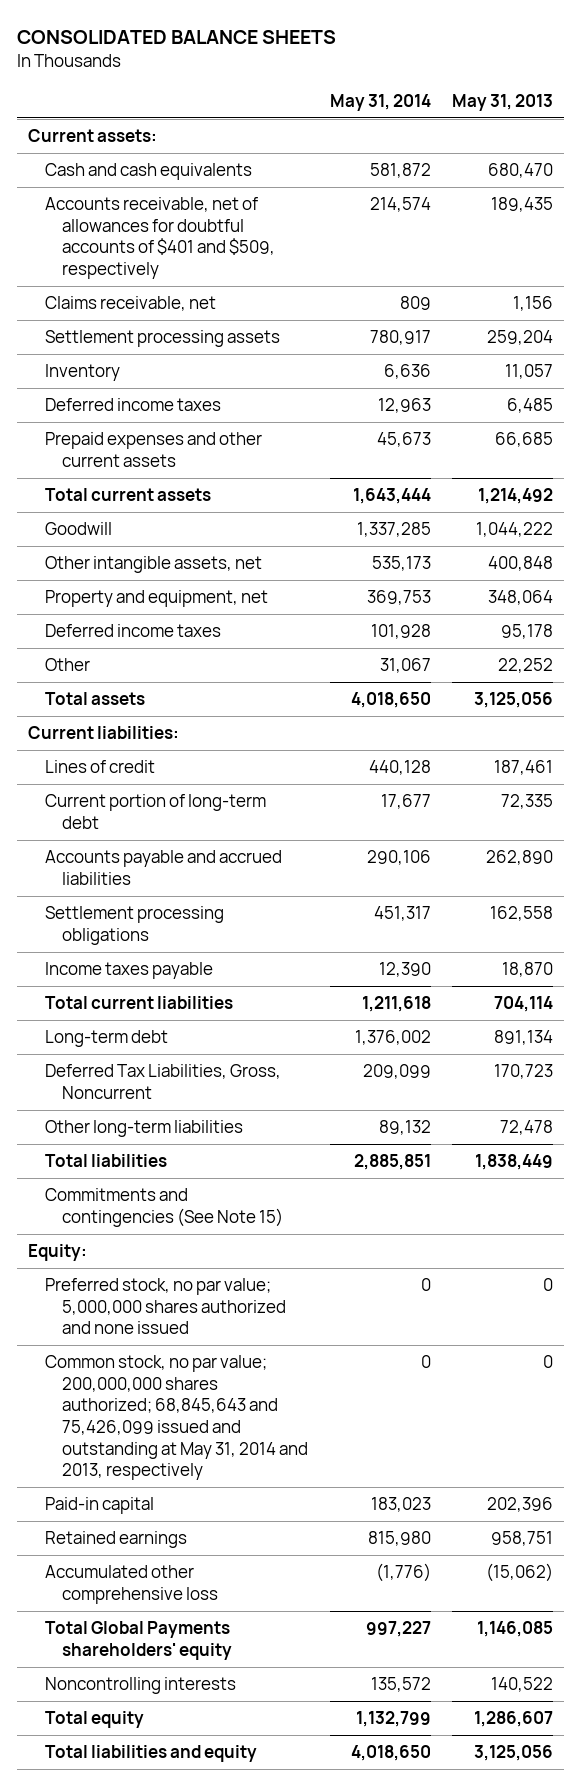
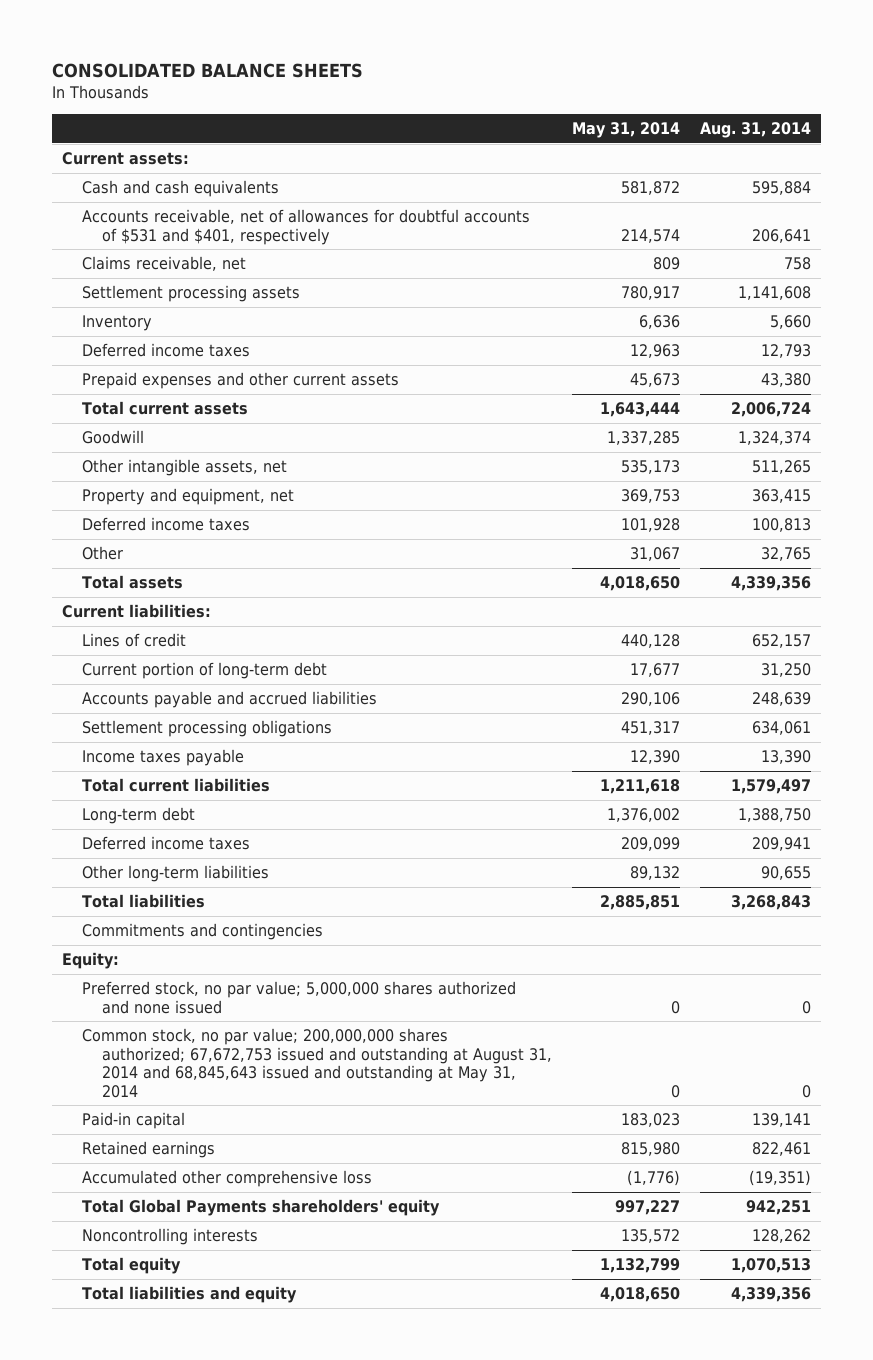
[452,94,554,112] May 31, 2013 -> none
none -> [699,121,811,138] Aug. 31, 2014
[45,197,275,279] Accounts receivable, net of allowances for doubtful accounts of $401 and $509, respectively -> [82,209,531,245] Accounts receivable, net of allowances for doubtful accounts of $531 and $401, respectively
[45,1064,282,1099] Deferred Tax Liabilities, Gross, Noncurrent -> [82,836,251,851] Deferred income taxes
[45,1188,283,1227] Commitments and contingencies (See Note 15) -> [82,923,324,941] Commitments and contingencies
[45,1355,308,1481] Common stock, no par value; 200,000,000 shares authorized; 68,845,643 and 75,426,099 issued and outstanding at May 31, 2014 and 2013, respectively -> [82,1028,553,1098] Common stock, no par value; 200,000,000 shares authorized; 67,672,753 issued and outstanding at August 31, 2014 and 68,845,643 issued and outstanding at May 31, 2014

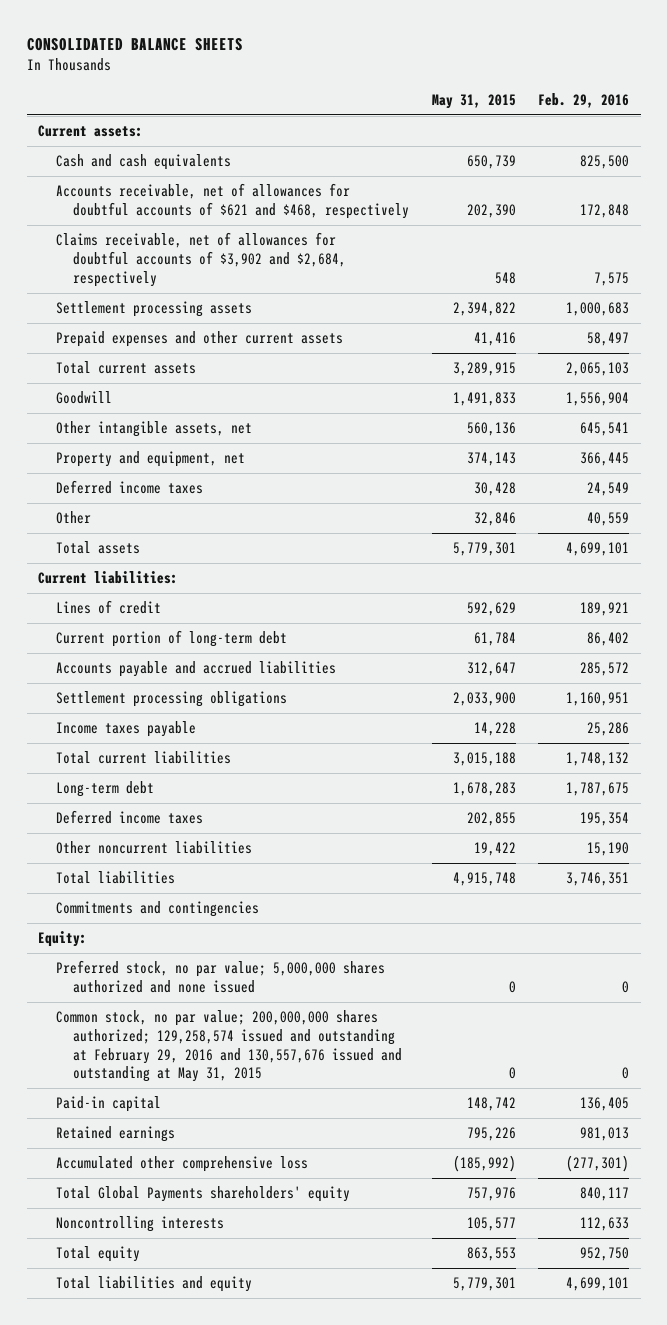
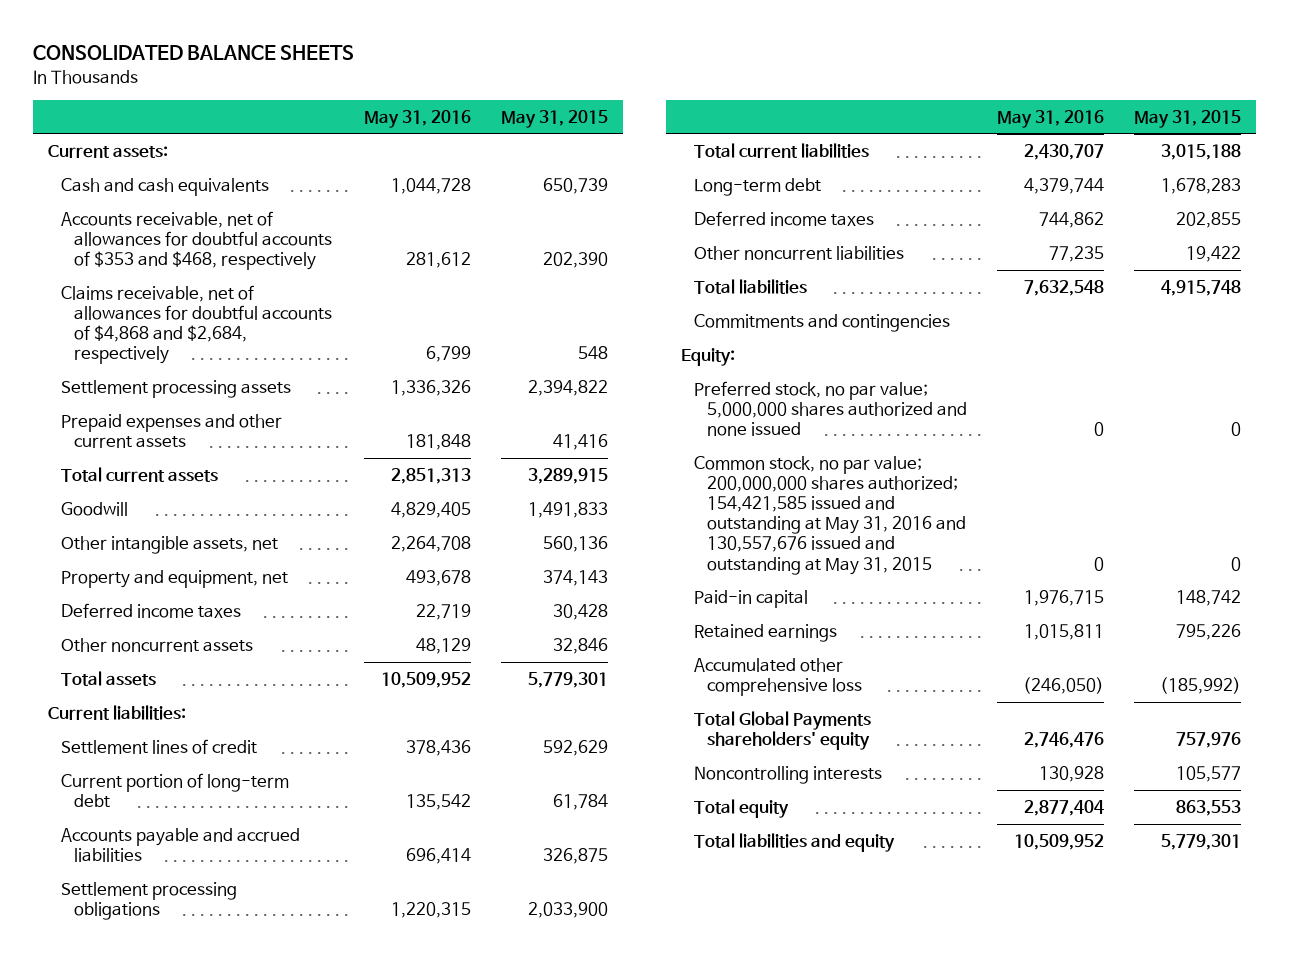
[538,92,630,108] Feb. 29, 2016 -> none
none -> [363,109,471,128] May 31, 2016
[55,183,410,220] Accounts receivable, net of allowances for doubtful accounts of $621 and $468, respectively -> [60,210,332,271] Accounts receivable, net of allowances for doubtful accounts of $353 and $468, respectively
[55,232,347,287] Claims receivable, net of allowances for doubtful accounts of $3,902 and $2,684, respectively -> [60,284,332,365] Claims receivable, net of allowances for doubtful accounts of $4,868 and $2,684, respectively
[55,511,91,525] Other -> [60,637,253,652] Other noncurrent assets
[55,600,161,615] Lines of credit -> [60,738,257,754] Settlement lines of credit
[466,662,516,677] 312,647 -> [542,848,608,865] 326,875
[55,721,196,738] Income taxes payable -> none
[55,1010,403,1083] Common stock, no par value; 200,000,000 shares authorized; 129,258,574 issued and outstanding at February 29, 2016 and 130,557,676 issued and outstanding at May 31, 2015 -> [693,455,966,575] Common stock, no par value; 200,000,000 shares authorized; 154,421,585 issued and outstanding at May 31, 2016 and 130,557,676 issued and outstanding at May 31, 2015

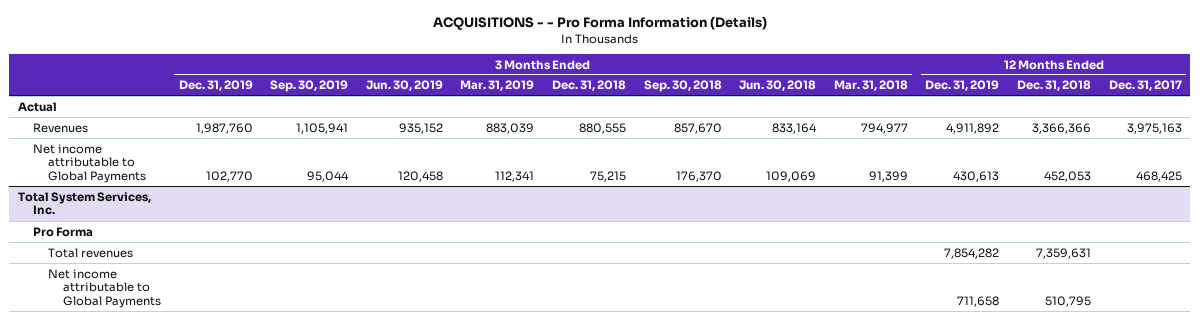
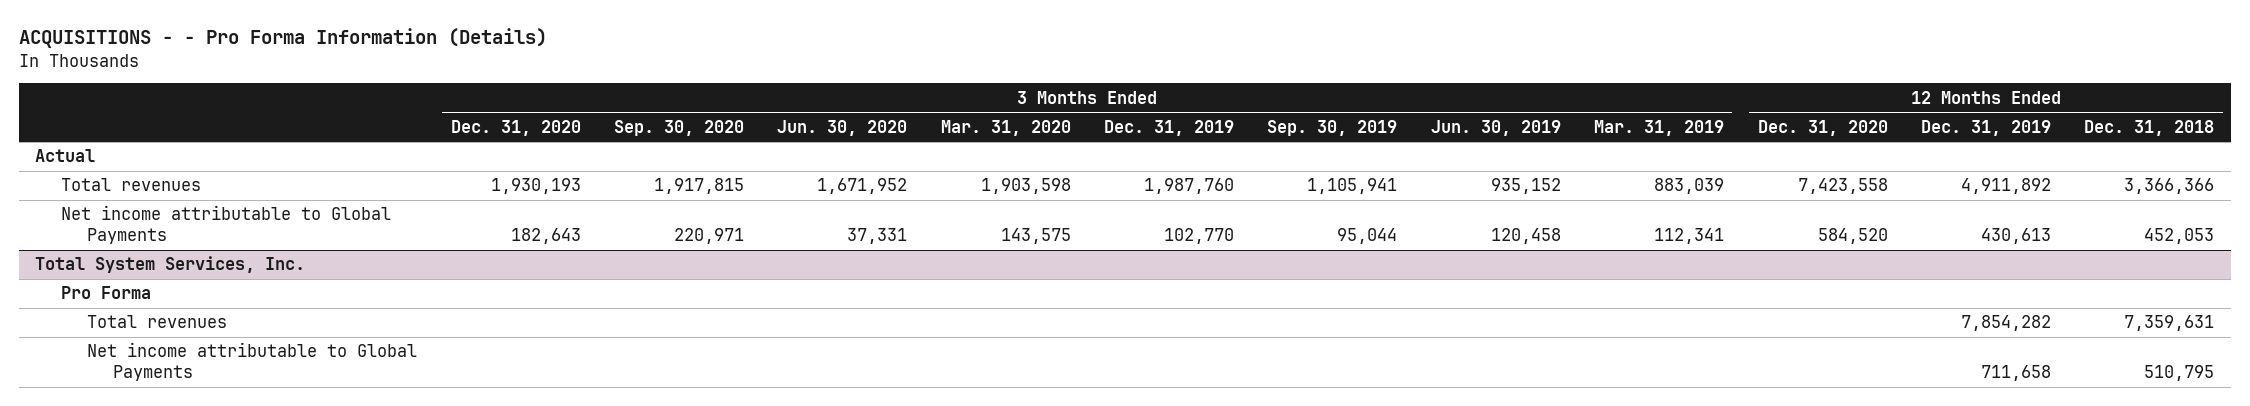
[552,80,627,92] Dec. 31, 2018 -> none
[643,80,722,93] Sep. 30, 2018 -> none
[739,80,817,92] Jun. 30, 2018 -> none
[833,80,908,92] Mar. 31, 2018 -> none
[1108,80,1182,92] Dec. 31, 2017 -> none
none -> [450,119,581,136] Dec. 31, 2020
none -> [613,119,744,136] Sep. 30, 2020
none -> [777,119,908,136] Jun. 30, 2020
none -> [940,119,1071,136] Mar. 31, 2020
none -> [1757,119,1888,136] Dec. 31, 2020
[33,122,89,133] Revenues -> [61,178,202,192] Total revenues

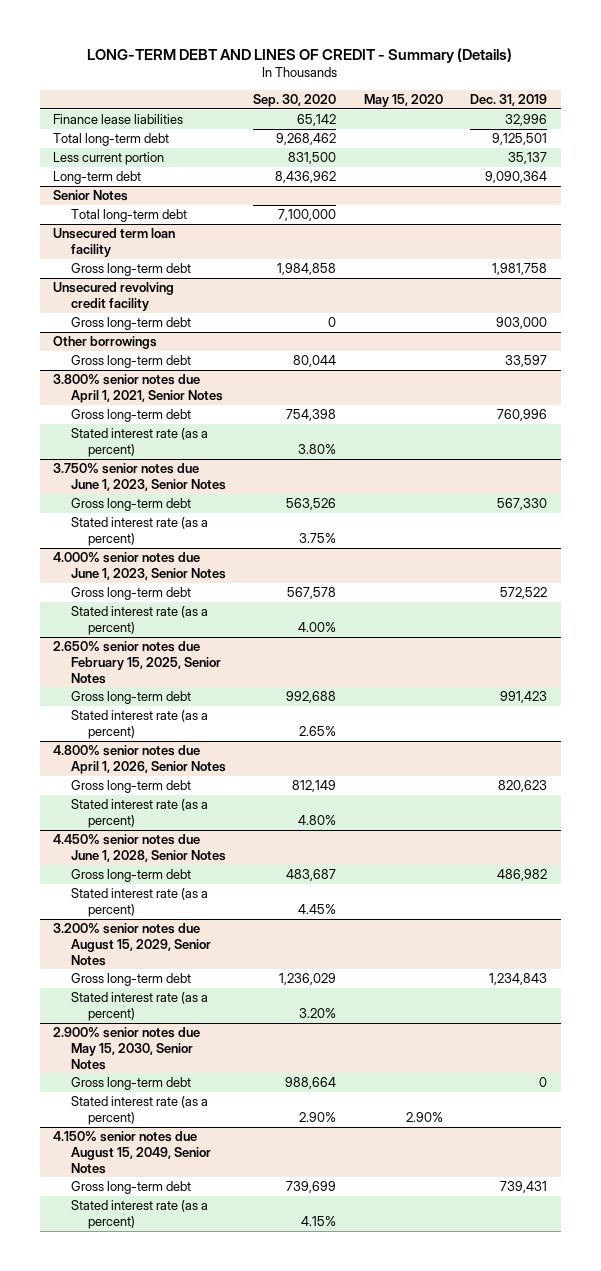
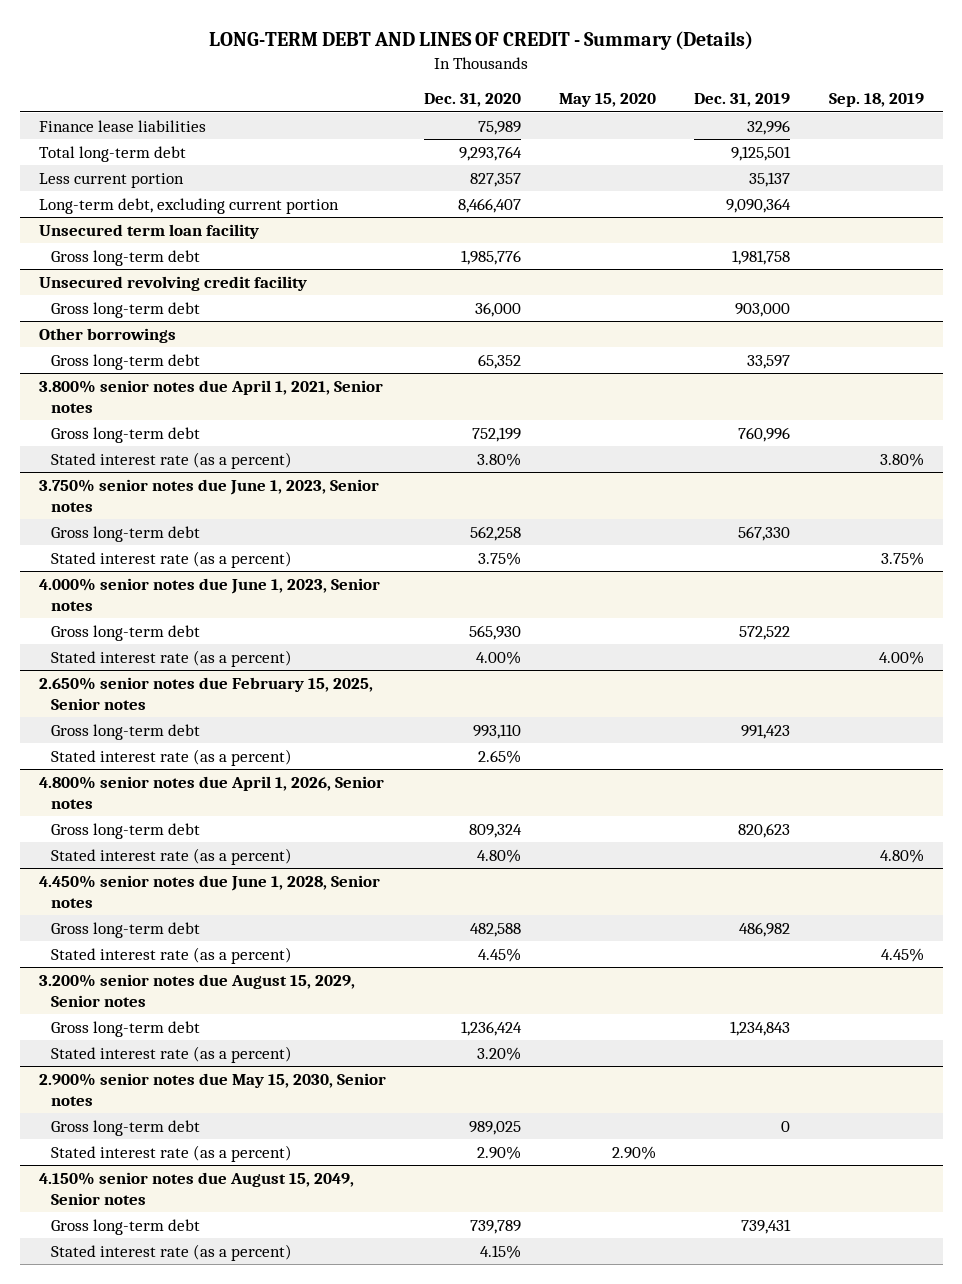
[253,94,337,108] Sep. 30, 2020 -> none
none -> [423,93,521,108] Dec. 31, 2020
none -> [828,93,924,108] Sep. 18, 2019
[53,190,129,202] Senior Notes -> none
[70,209,187,223] Total long-term debt -> none
[53,171,142,185] Long-term debt -> [38,197,339,214] Long-term debt, excluding current portion
[53,374,223,403] 3.800% senior notes due April 1, 2021, Senior Notes -> [38,379,383,413] 3.800% senior notes due April 1, 2021, Senior notes
[53,463,226,491] 3.750% senior notes due June 1, 2023, Senior Notes -> [38,478,379,512] 3.750% senior notes due June 1, 2023, Senior notes
[53,552,226,580] 4.000% senior notes due June 1, 2023, Senior Notes -> [38,577,380,611] 4.000% senior notes due June 1, 2023, Senior notes
[53,641,221,684] 2.650% senior notes due February 15, 2025, Senior Notes -> [38,676,373,710] 2.650% senior notes due February 15, 2025, Senior notes
[53,745,226,774] 4.800% senior notes due April 1, 2026, Senior Notes -> [38,775,384,809] 4.800% senior notes due April 1, 2026, Senior notes
[53,834,226,862] 4.450% senior notes due June 1, 2028, Senior Notes -> [38,874,380,908] 4.450% senior notes due June 1, 2028, Senior notes
[53,923,211,966] 3.200% senior notes due August 15, 2029, Senior Notes -> [38,973,355,1007] 3.200% senior notes due August 15, 2029, Senior notes
[53,1027,201,1070] 2.900% senior notes due May 15, 2030, Senior Notes -> [38,1072,386,1106] 2.900% senior notes due May 15, 2030, Senior notes
[53,1131,211,1174] 4.150% senior notes due August 15, 2049, Senior Notes -> [38,1171,354,1205] 4.150% senior notes due August 15, 2049, Senior notes

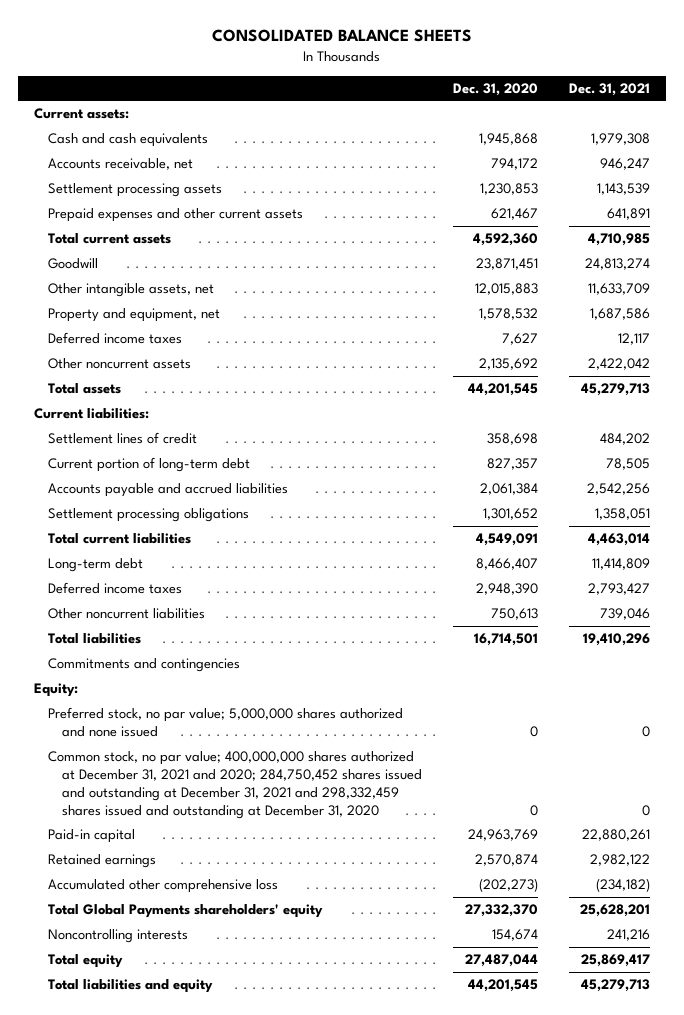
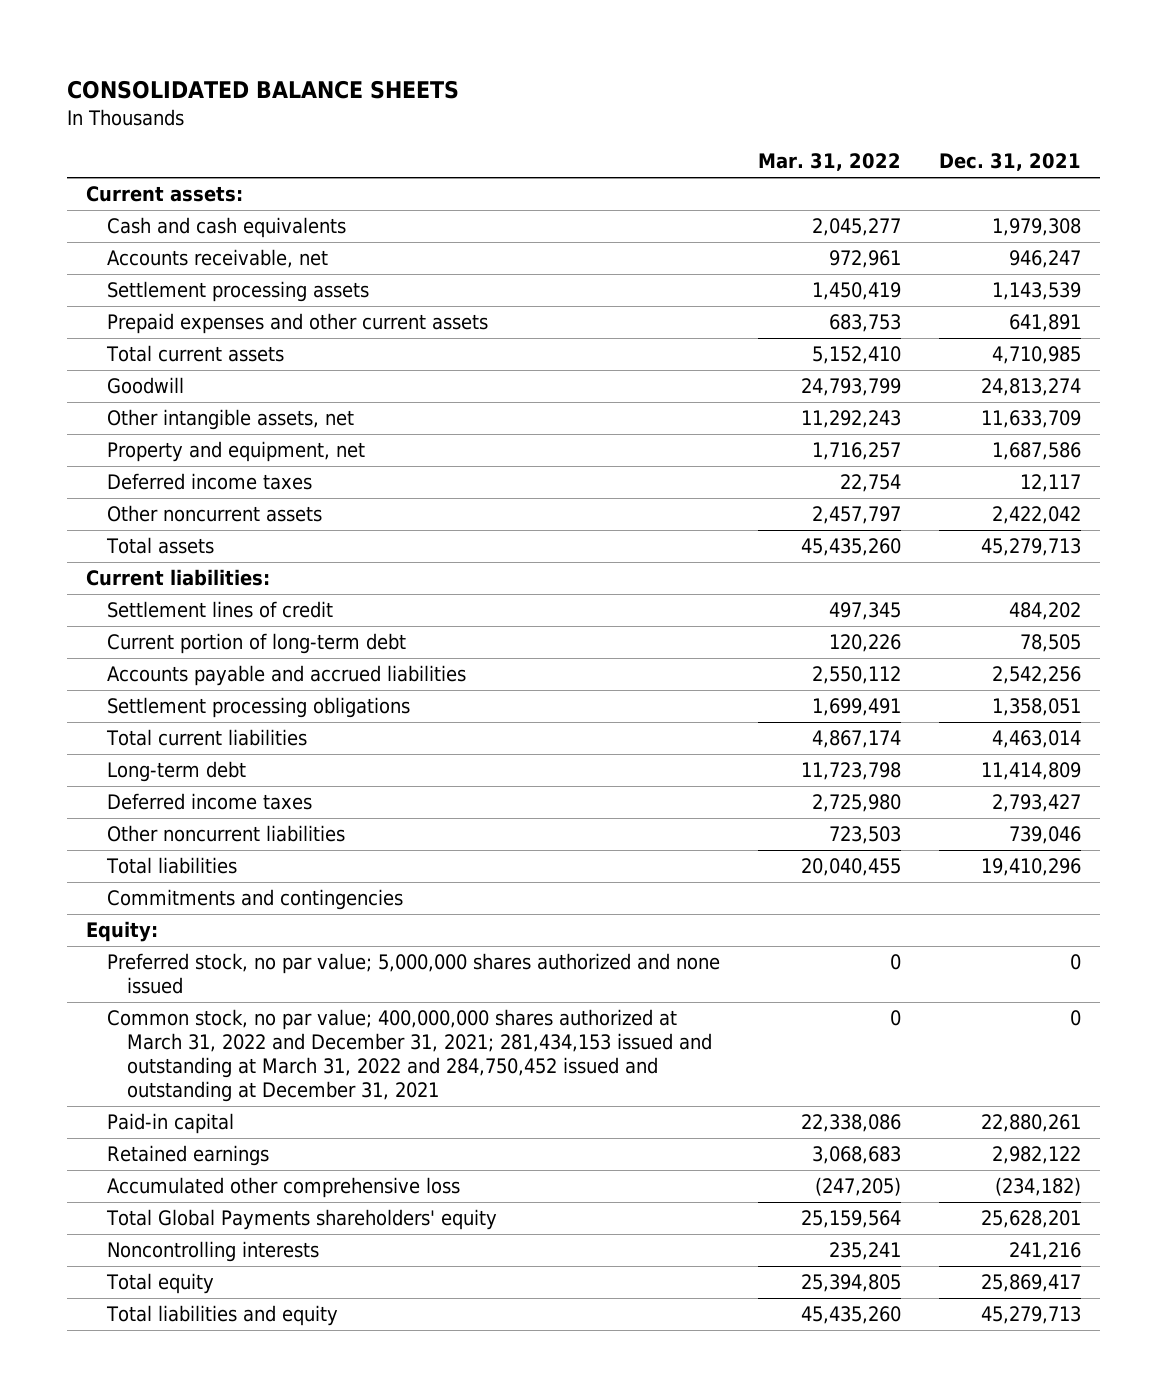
[452,82,538,96] Dec. 31, 2020 -> none
none -> [757,153,901,172] Mar. 31, 2022
[47,751,422,820] Common stock, no par value; 400,000,000 shares authorized at December 31, 2021 and 2020; 284,750,452 shares issued and outstanding at December 31, 2021 and 298,332,459 shares issued and outstanding at December 31, 2020 -> [106,1009,712,1103] Common stock, no par value; 400,000,000 shares authorized at March 31, 2022 and December 31, 2021; 281,434,153 issued and outstanding at March 31, 2022 and 284,750,452 issued and outstanding at December 31, 2021

